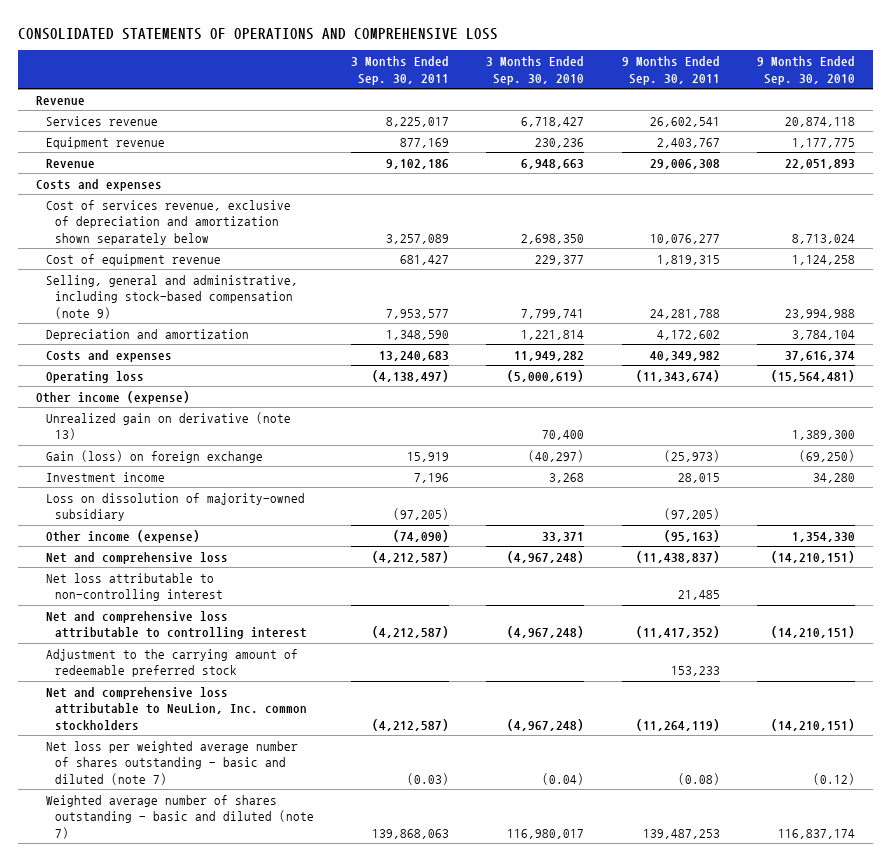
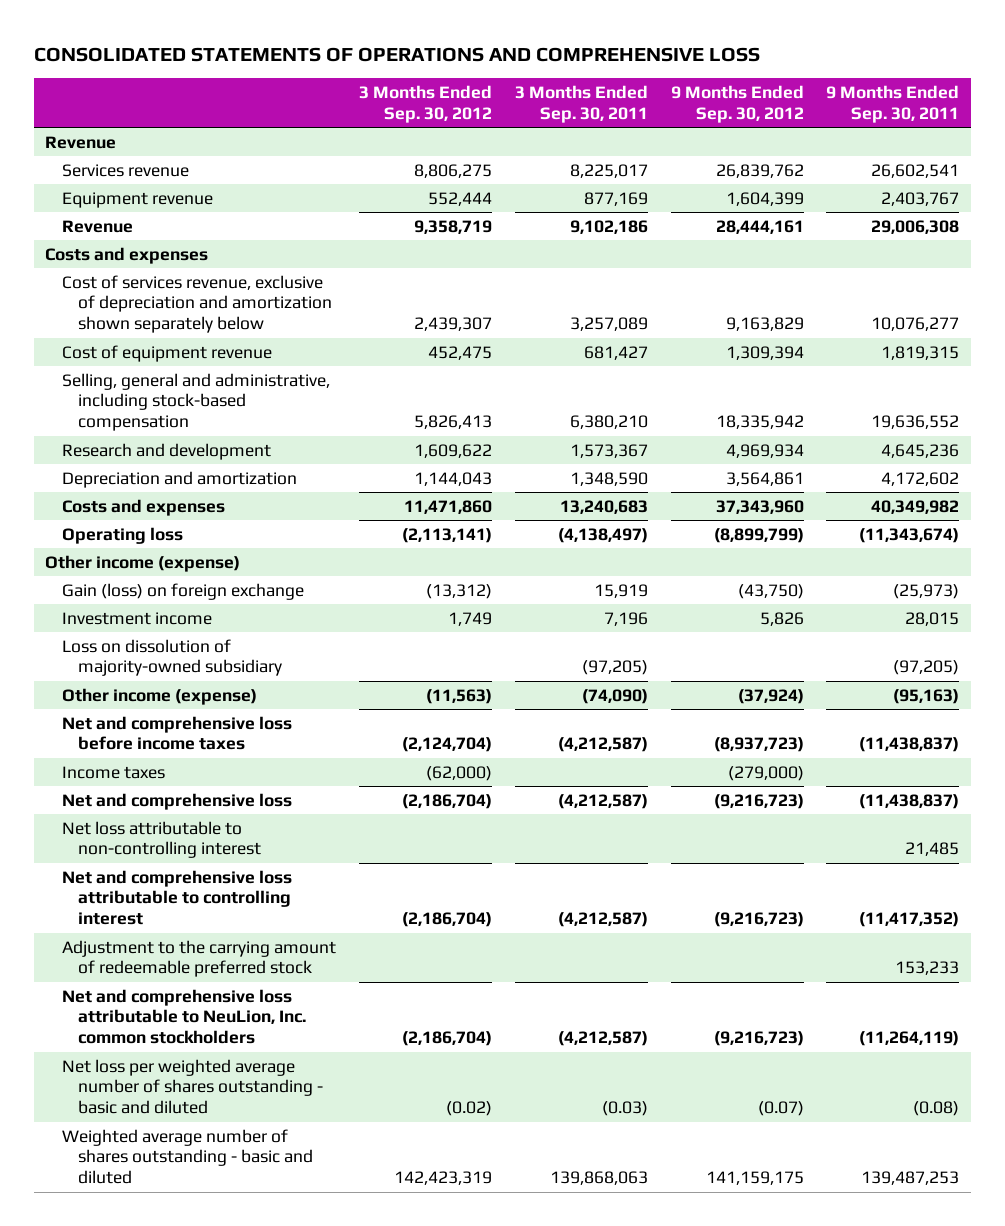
[486,55,585,85] 3 Months Ended Sep. 30, 2010 -> none
[756,55,855,85] 9 Months Ended Sep. 30, 2010 -> none
none -> [358,84,492,123] 3 Months Ended Sep. 30, 2012
none -> [670,84,804,123] 9 Months Ended Sep. 30, 2012
[45,274,298,319] Selling, general and administrative, including stock-based compensation (note 9) -> [61,372,330,431] Selling, general and administrative, including stock-based compensation
[386,308,450,319] 7,953,577 -> [569,414,648,429] 6,380,210
[649,308,720,319] 24,281,788 -> [871,414,960,429] 19,636,552
none -> [61,442,271,460] Research and development
[45,411,291,441] Unrealized gain on derivative (note 13) -> none
none -> [61,715,292,751] Net and comprehensive loss before income taxes
none -> [61,765,165,779] Income taxes
[45,740,298,785] Net loss per weighted average number of shares outstanding - basic and diluted (note 7) -> [61,1058,324,1114] Net loss per weighted average number of shares outstanding - basic and diluted
[45,794,314,839] Weighted average number of shares outstanding - basic and diluted (note 7) -> [61,1128,314,1184] Weighted average number of shares outstanding - basic and diluted

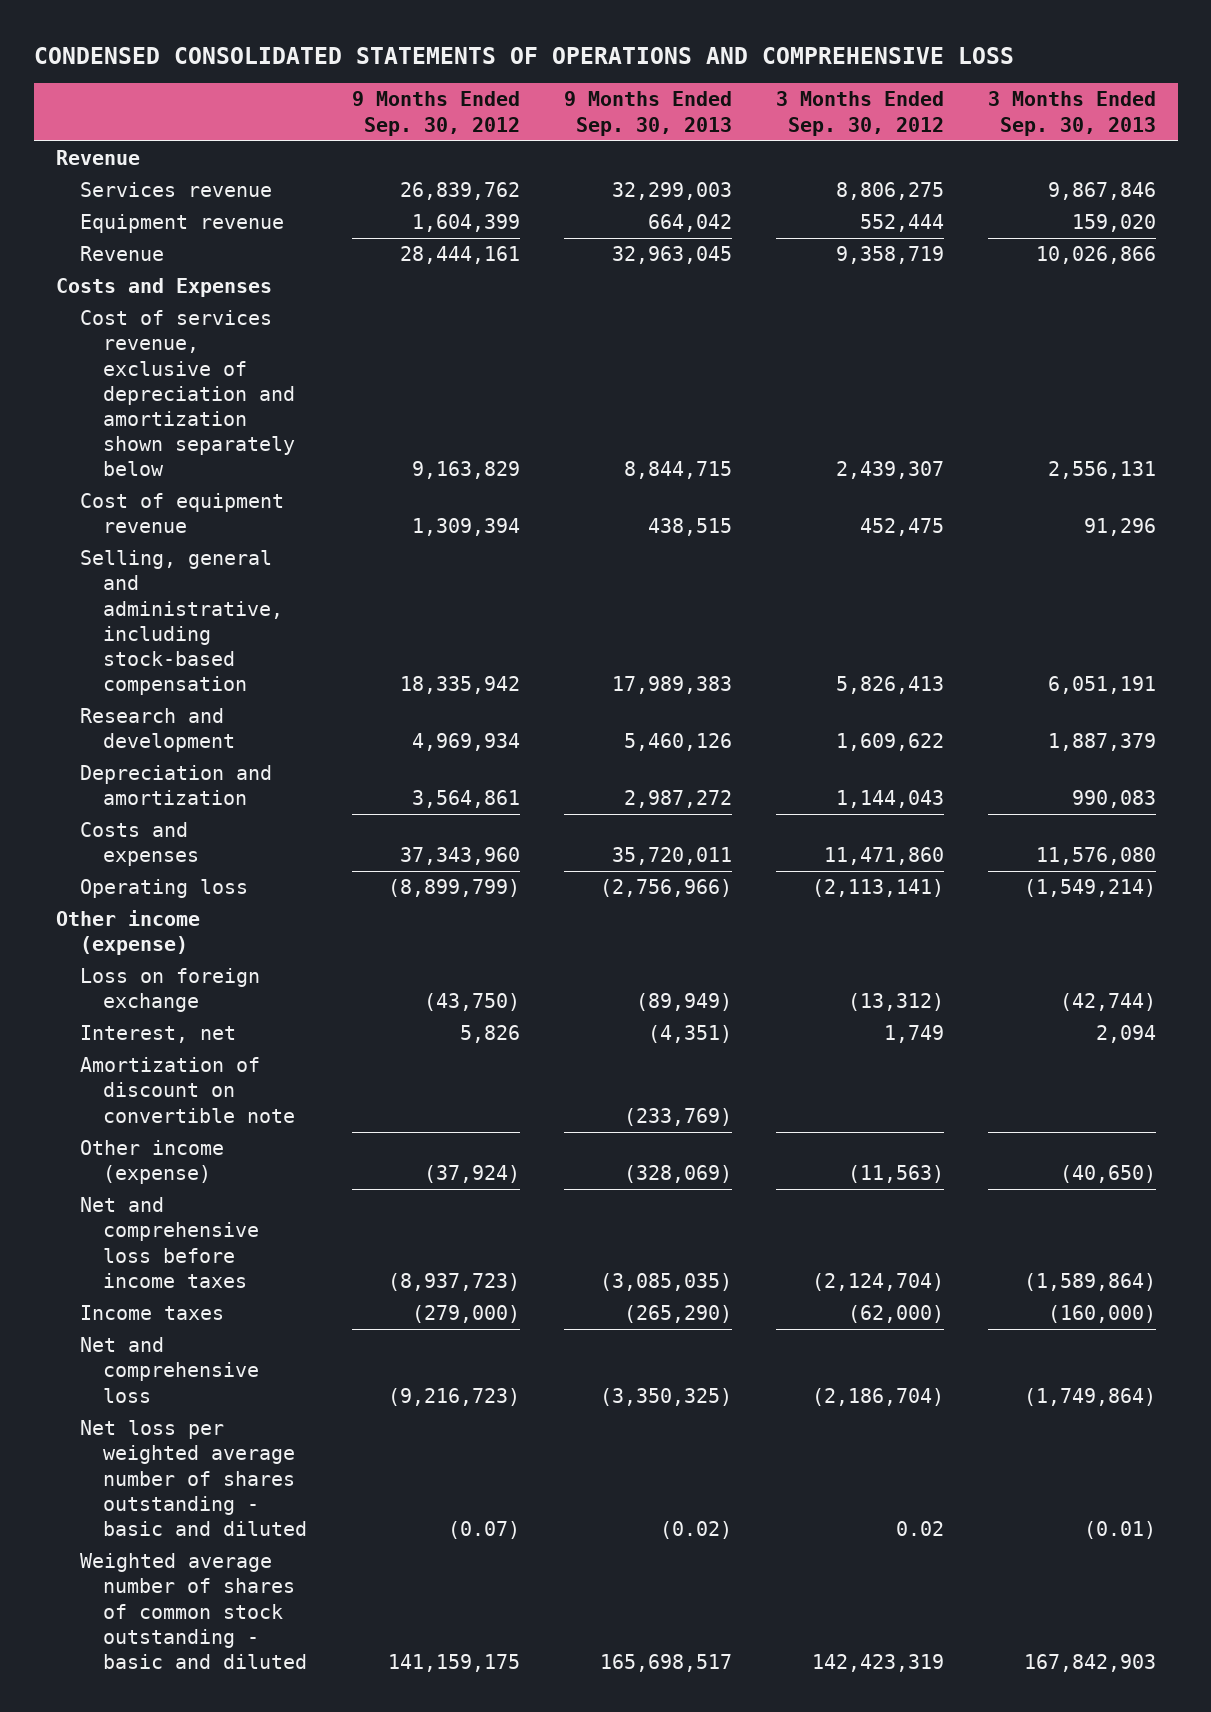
[33,46,760,62] CONSOLIDATED STATEMENTS OF OPERATIONS AND COMPREHENSIVE LOSS -> [33,46,1014,64] CONDENSED CONSOLIDATED STATEMENTS OF OPERATIONS AND COMPREHENSIVE LOSS
[514,84,648,123] 3 Months Ended Sep. 30, 2011 -> none
[826,84,960,123] 9 Months Ended Sep. 30, 2011 -> none
none -> [563,91,732,136] 9 Months Ended Sep. 30, 2013
none -> [987,91,1156,136] 3 Months Ended Sep. 30, 2013
[45,246,209,264] Costs and expenses -> [55,278,272,298] Costs and Expenses
[61,638,283,677] Loss on dissolution of majority-owned subsidiary -> none
[61,582,304,600] Gain (loss) on foreign exchange -> [79,968,260,1013] Loss on foreign exchange
[61,611,212,625] Investment income -> [79,1025,236,1044] Interest, net
none -> [79,1057,296,1123] Amortization of discount on convertible note
[61,820,262,859] Net loss attributable to non-controlling interest -> none
[61,869,292,925] Net and comprehensive loss attributable to controlling interest -> none
[61,939,336,978] Adjustment to the carrying amount of redeemable preferred stock -> none
[61,988,307,1044] Net and comprehensive loss attributable to NeuLion, Inc. common stockholders -> none
[445,1100,492,1116] (0.02) -> [895,1520,944,1536] 0.02
[61,1128,314,1184] Weighted average number of shares outstanding - basic and diluted -> [79,1553,308,1669] Weighted average number of shares of common stock outstanding - basic and diluted

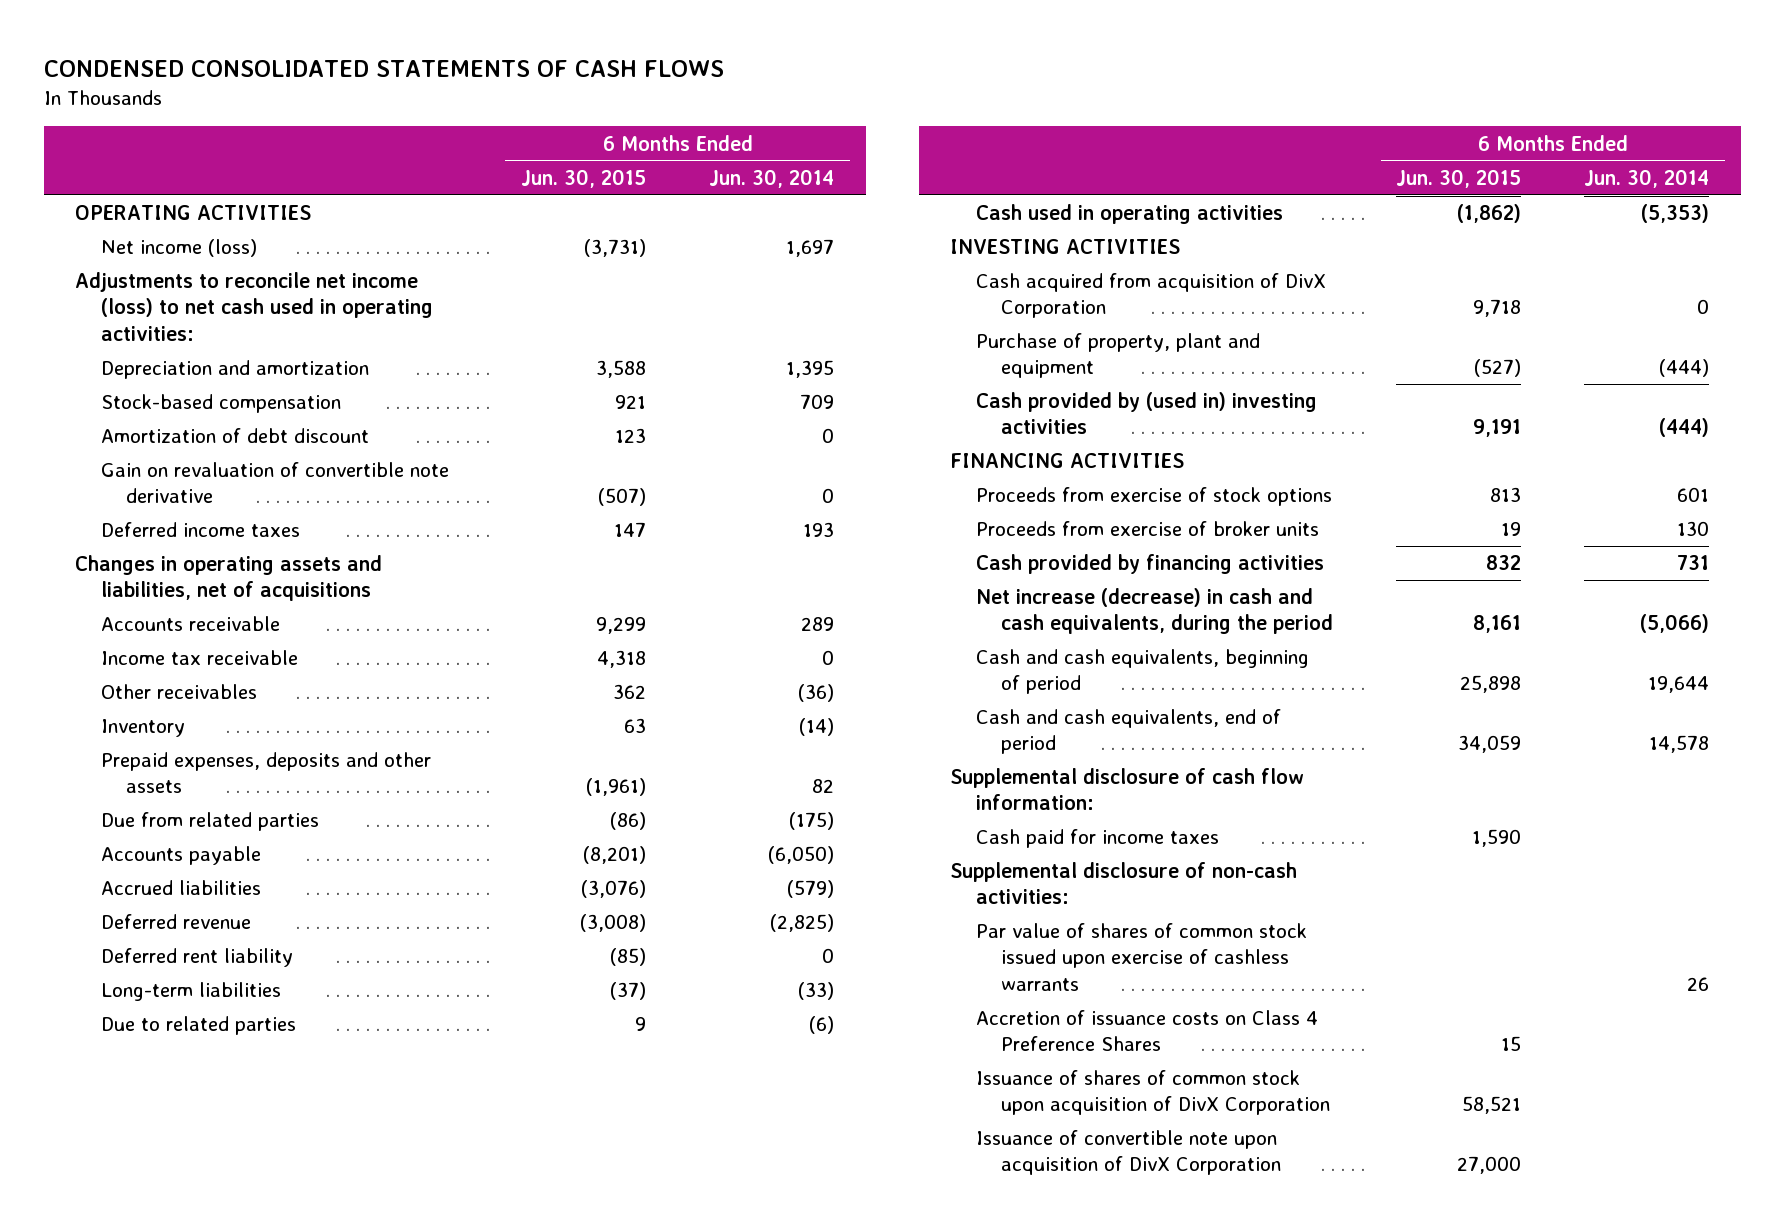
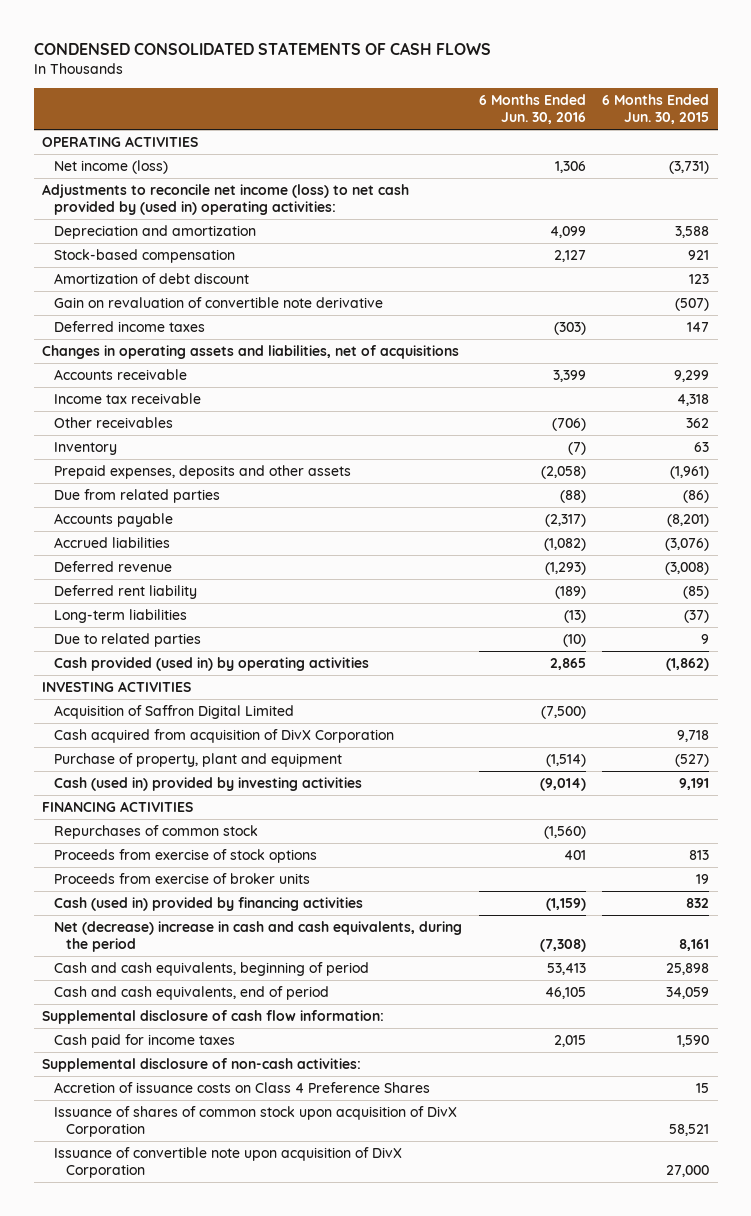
[709,168,835,188] Jun. 30, 2014 -> none
none -> [478,93,586,125] 6 Months Ended Jun. 30, 2016
[75,272,433,341] Adjustments to reconcile net income (loss) to net cash used in operating activities: -> [41,183,409,216] Adjustments to reconcile net income (loss) to net cash provided by (used in) operating activities:
[975,204,1283,225] Cash used in operating activities -> [53,656,369,671] Cash provided (used in) by operating activities
none -> [53,704,294,719] Acquisition of Saffron Digital Limited
[975,392,1317,435] Cash provided by (used in) investing activities -> [53,776,362,791] Cash (used in) provided by investing activities
none -> [53,824,258,839] Repurchases of common stock
[975,554,1324,575] Cash provided by financing activities -> [53,896,363,911] Cash (used in) provided by financing activities
[975,588,1334,635] Net increase (decrease) in cash and cash equivalents, during the period -> [53,920,462,953] Net (decrease) increase in cash and cash equivalents, during the period
[975,923,1307,991] Par value of shares of common stock issued upon exercise of cashless warrants -> none

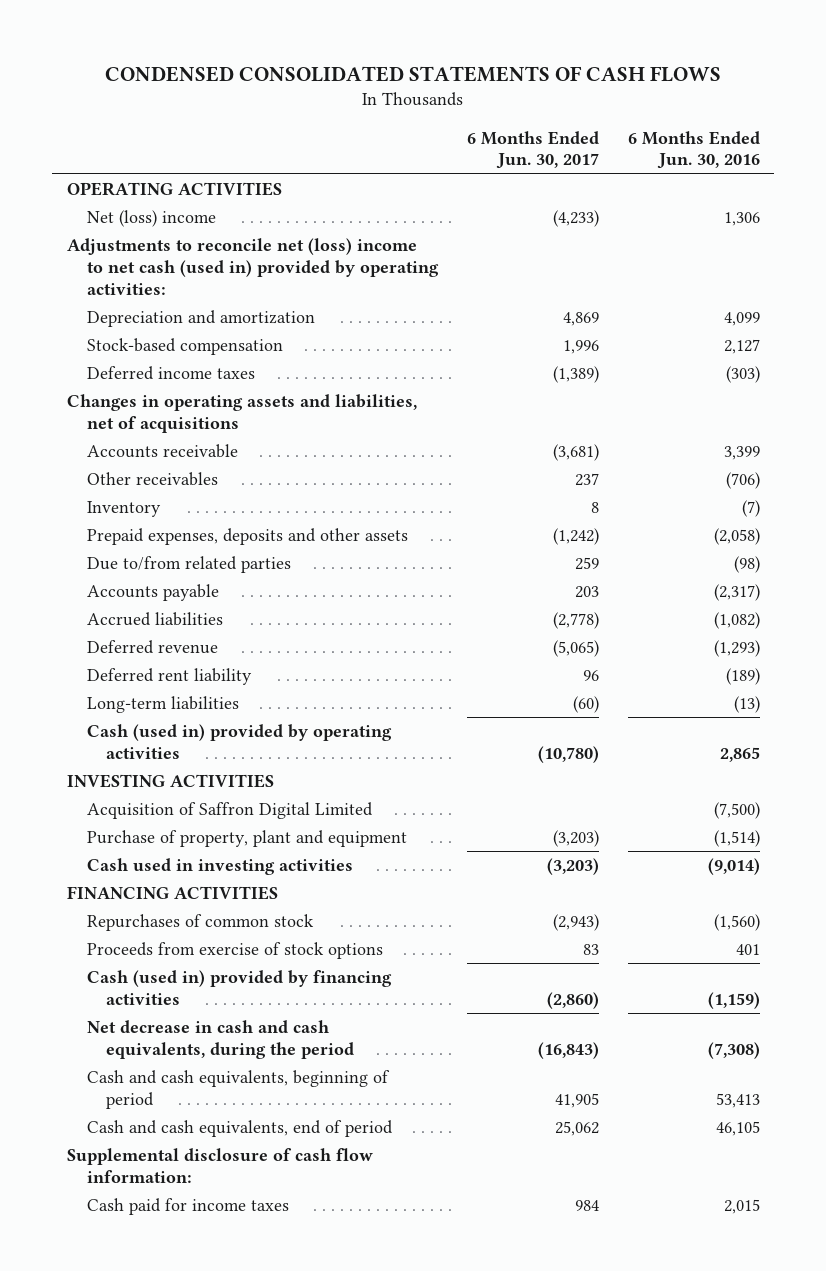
[602,93,710,125] 6 Months Ended Jun. 30, 2015 -> none
none -> [466,130,599,170] 6 Months Ended Jun. 30, 2017
[53,159,168,174] Net income (loss) -> [86,210,216,228] Net (loss) income
[41,183,409,216] Adjustments to reconcile net income (loss) to net cash provided by (used in) operating activities: -> [66,238,439,295] Adjustments to reconcile net (loss) income to net cash (used in) provided by operating activities:
[53,272,249,284] Amortization of debt discount -> none
[53,296,383,308] Gain on revaluation of convertible note derivative -> none
[53,392,201,404] Income tax receivable -> none
[53,488,220,503] Due from related parties -> [86,556,291,574] Due to/from related parties
[559,489,586,503] (88) -> [733,556,760,574] (98)
[53,632,201,647] Due to related parties -> none
[53,656,369,671] Cash provided (used in) by operating activities -> [86,724,392,759] Cash (used in) provided by operating activities
[53,728,394,743] Cash acquired from acquisition of DivX Corporation -> none
[53,776,362,791] Cash (used in) provided by investing activities -> [86,858,353,876] Cash used in investing activities
[53,872,310,884] Proceeds from exercise of broker units -> none
[53,920,462,953] Net (decrease) increase in cash and cash equivalents, during the period -> [86,1020,355,1059] Net decrease in cash and cash equivalents, during the period
[41,1057,361,1072] Supplemental disclosure of non-cash activities: -> none
[53,1081,430,1093] Accretion of issuance costs on Class 4 Preference Shares -> none
[53,1105,457,1138] Issuance of shares of common stock upon acquisition of DivX Corporation -> none
[53,1146,402,1179] Issuance of convertible note upon acquisition of DivX Corporation -> none

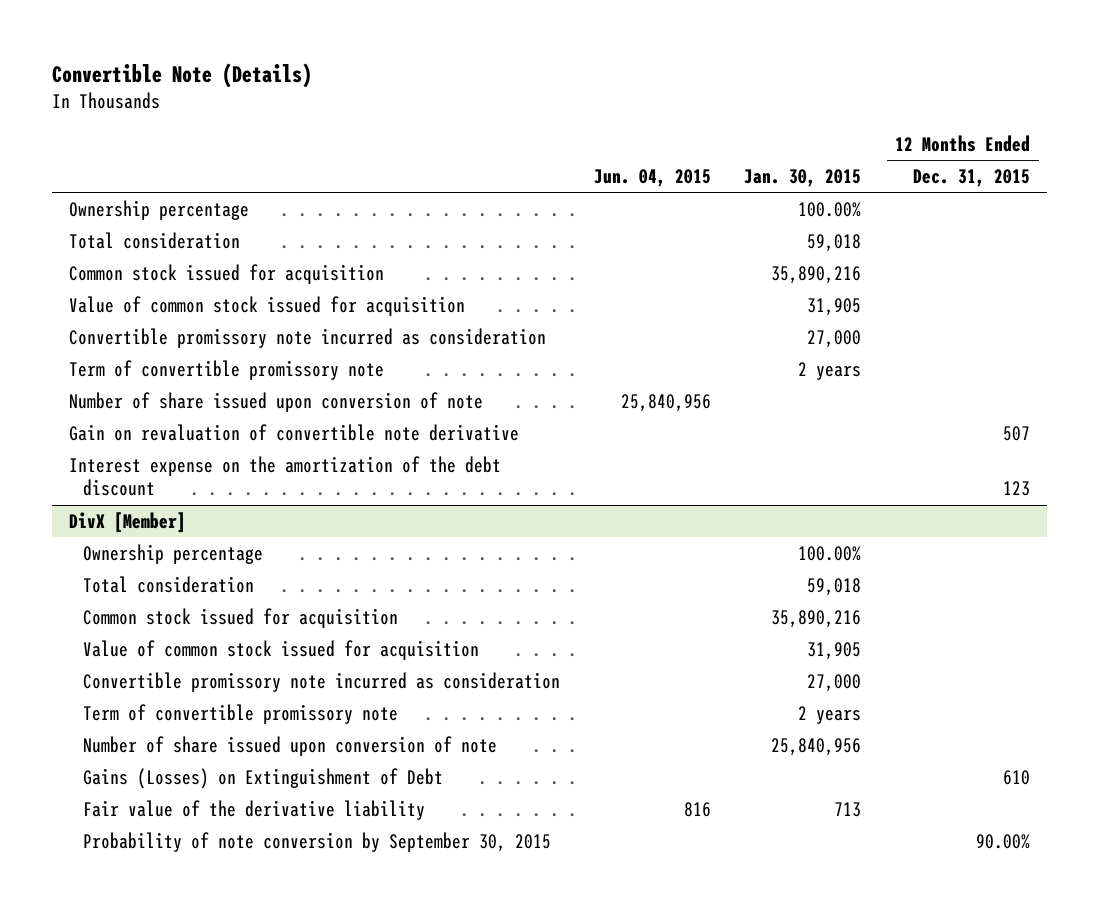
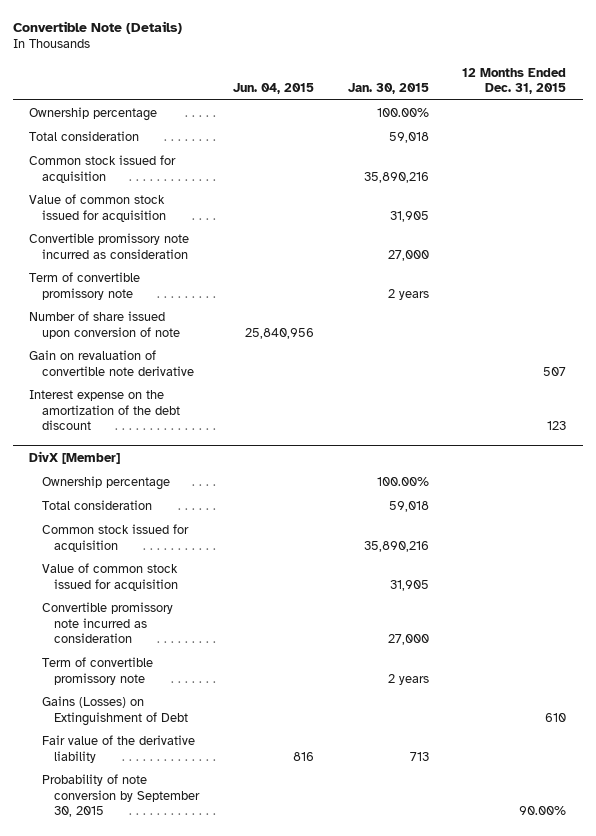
[82,736,497,757] Number of share issued upon conversion of note -> none

